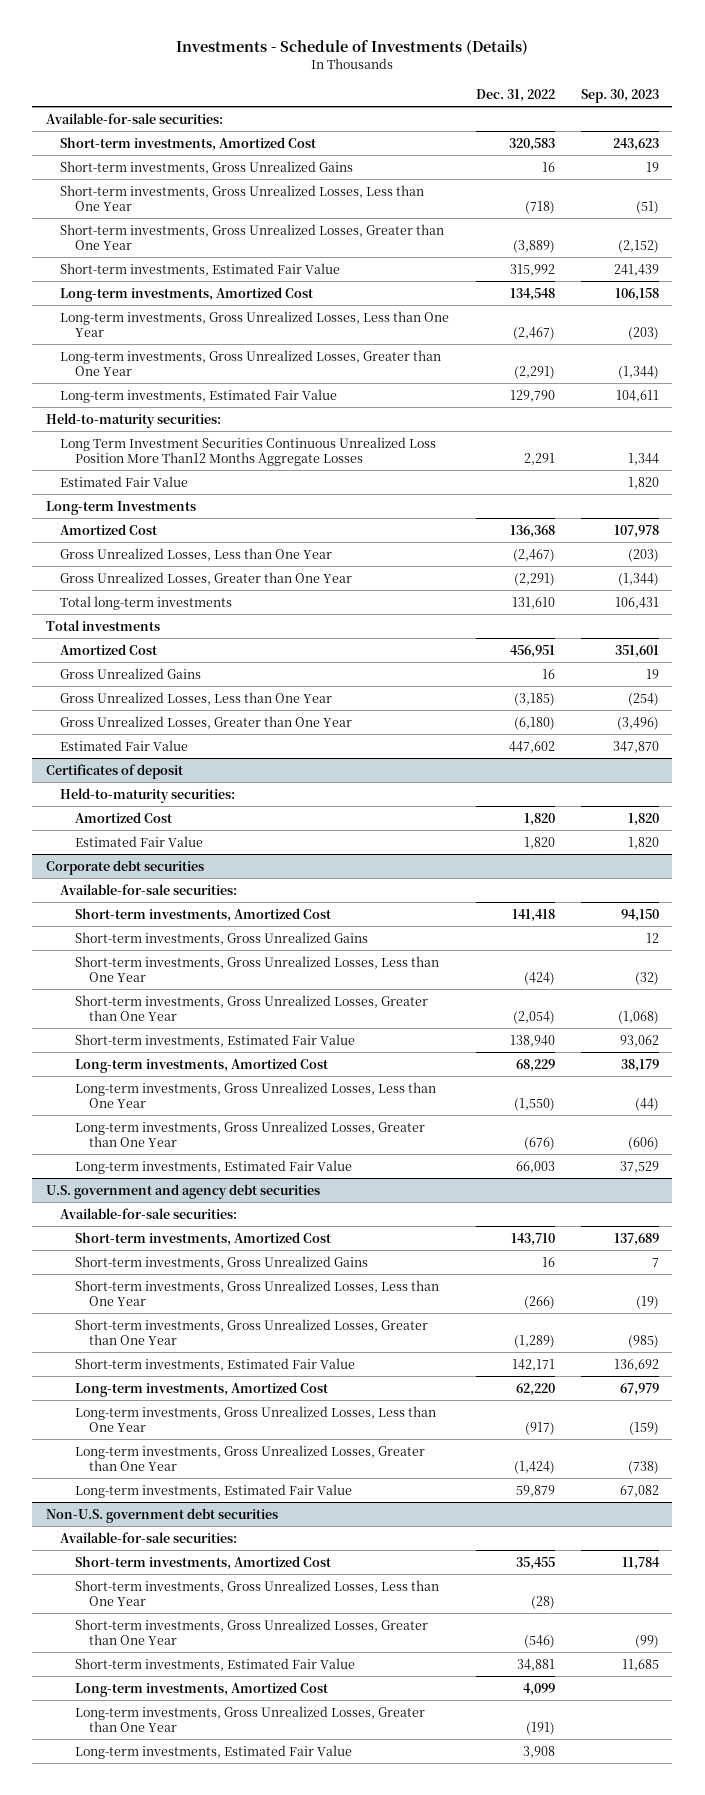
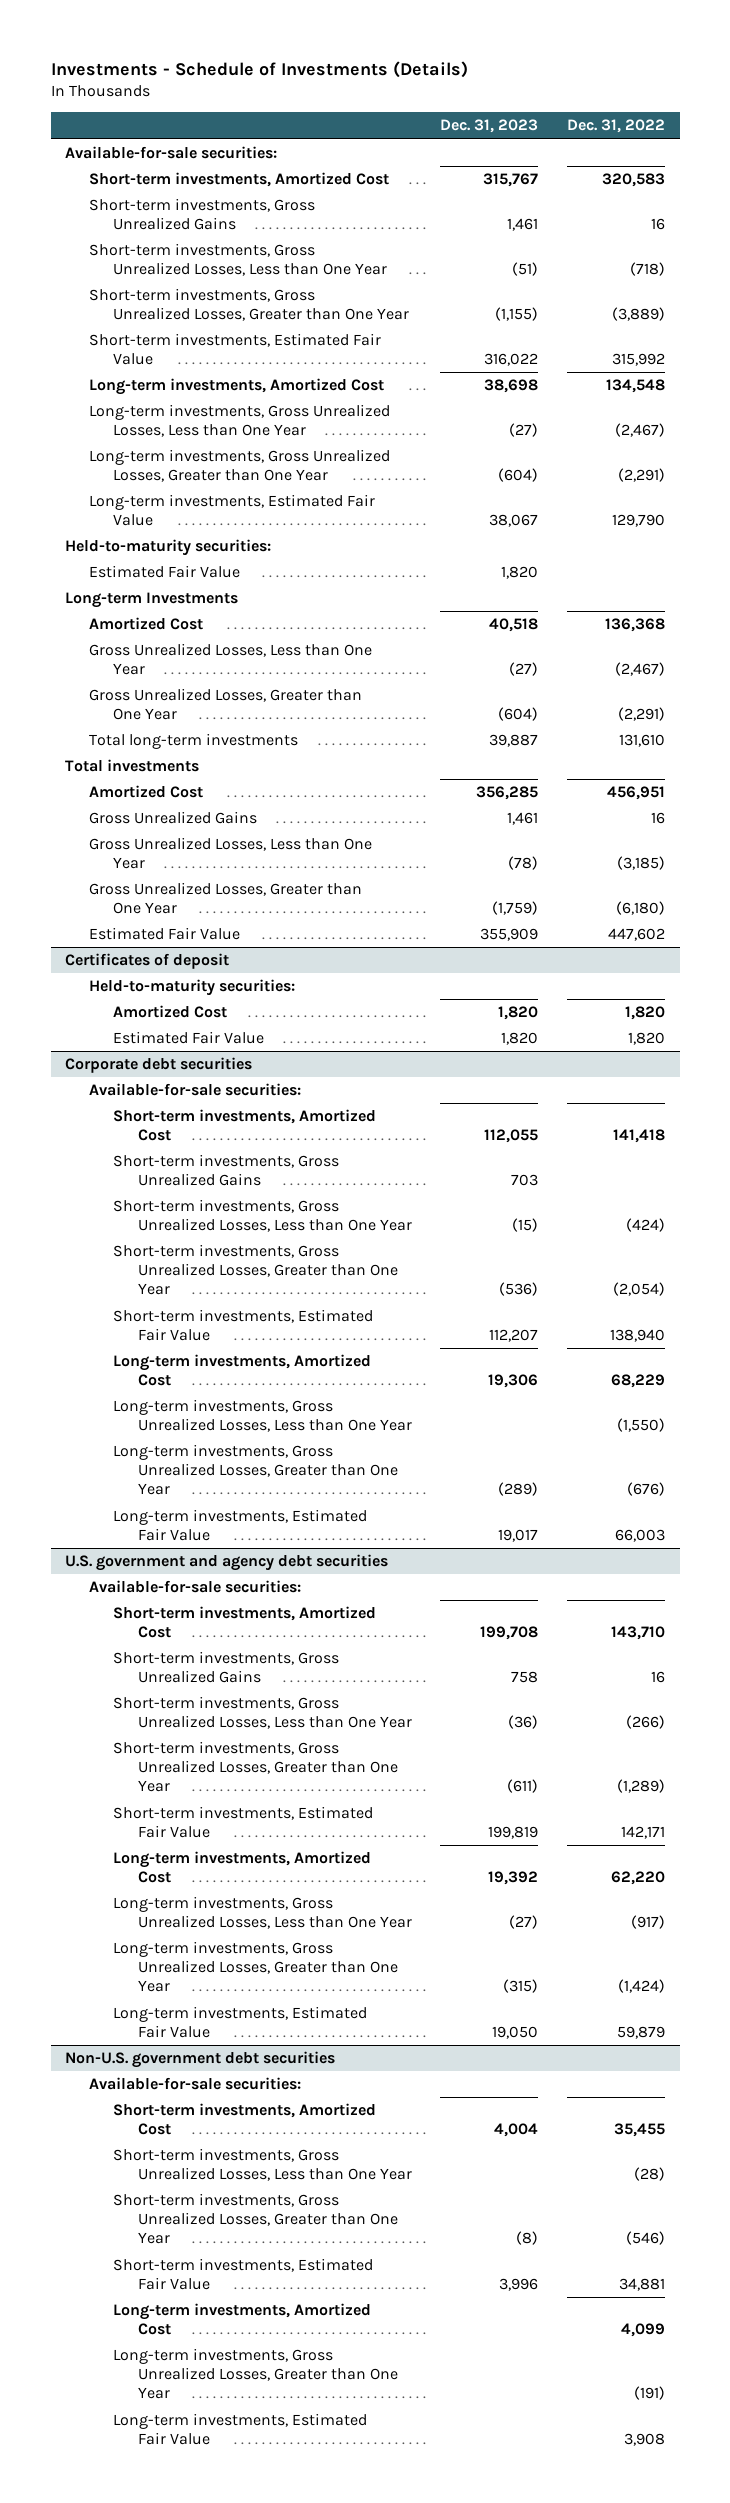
[581,88,660,103] Sep. 30, 2023 -> none
none -> [440,119,539,134] Dec. 31, 2023
[60,436,437,466] Long Term Investment Securities Continuous Unrealized Loss Position More Than12 Months Aggregate Losses -> none

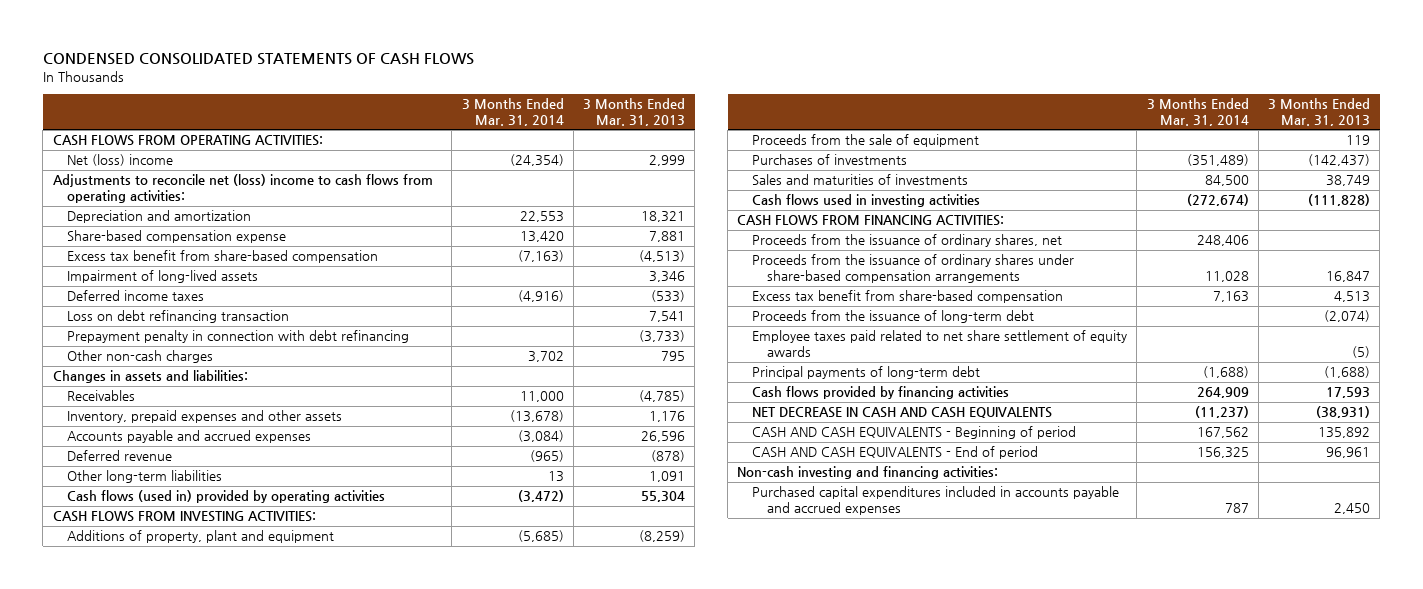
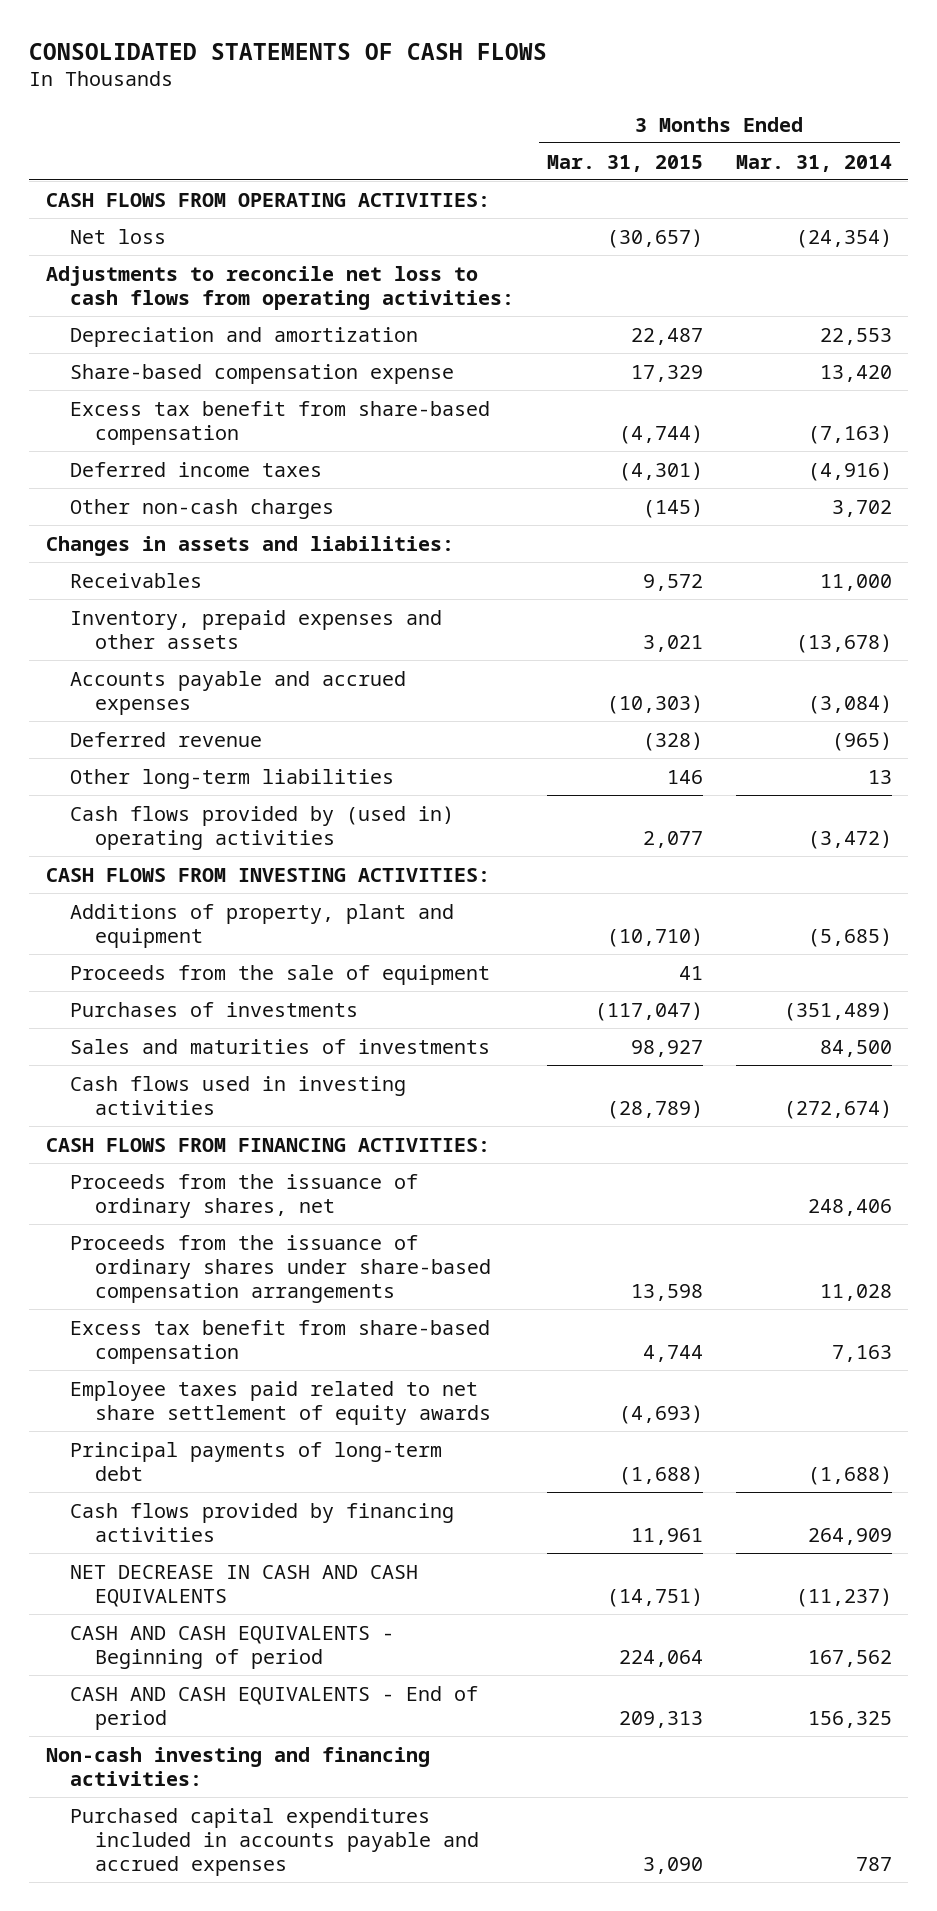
[42,53,474,66] CONDENSED CONSOLIDATED STATEMENTS OF CASH FLOWS -> [29,42,548,60] CONSOLIDATED STATEMENTS OF CASH FLOWS
[583,98,686,127] 3 Months Ended Mar. 31, 2013 -> none
none -> [546,154,703,172] Mar. 31, 2015
[67,154,174,167] Net (loss) income -> [70,228,167,244] Net loss
[52,174,433,204] Adjustments to reconcile net (loss) income to cash flows from operating activities: -> [45,265,515,310] Adjustments to reconcile net loss to cash flows from operating activities:
[67,270,259,284] Impairment of long-lived assets -> none
[67,310,290,324] Loss on debt refinancing transaction -> none
[67,330,410,344] Prepayment penalty in connection with debt refinancing -> none
[67,490,386,504] Cash flows (used in) provided by operating activities -> [70,805,455,850] Cash flows provided by (used in) operating activities
[752,310,1035,324] Proceeds from the issuance of long-term debt -> none

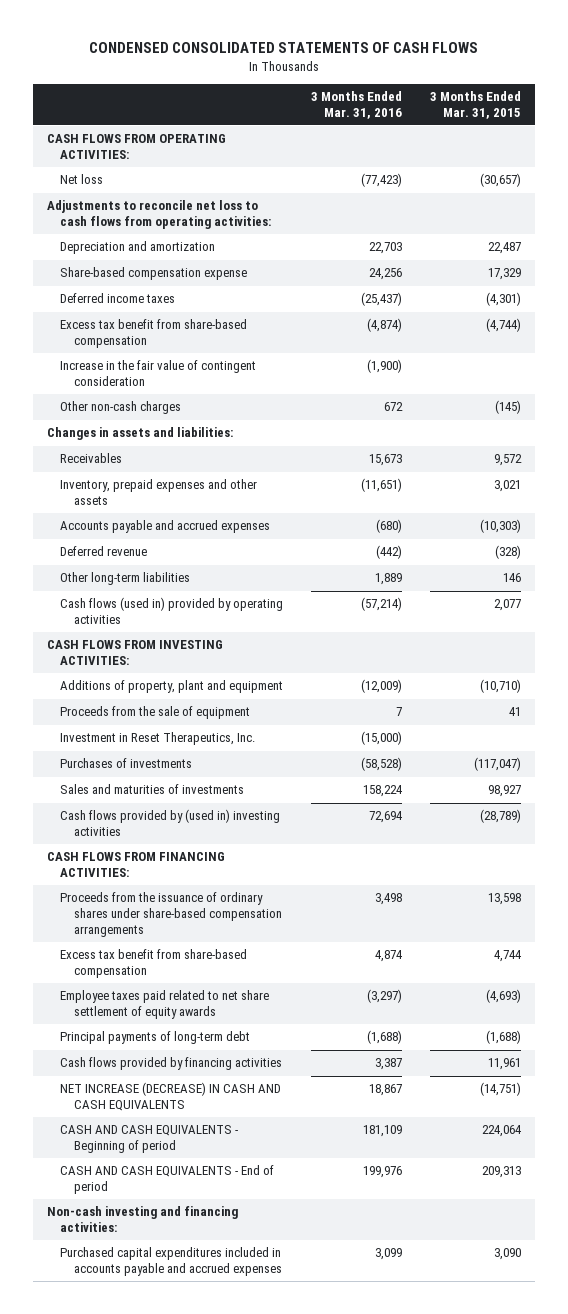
[29,42,548,60] CONSOLIDATED STATEMENTS OF CASH FLOWS -> [89,42,479,54] CONDENSED CONSOLIDATED STATEMENTS OF CASH FLOWS
[735,154,892,172] Mar. 31, 2014 -> none
none -> [311,90,403,119] 3 Months Ended Mar. 31, 2016
[70,400,491,445] Excess tax benefit from share-based compensation -> [60,319,248,349] Excess tax benefit from share-based compensation
none -> [60,360,257,387] Increase in the fair value of contingent consideration
[70,805,455,850] Cash flows provided by (used in) operating activities -> [60,597,284,625] Cash flows (used in) provided by operating activities
none -> [60,732,256,746] Investment in Reset Therapeutics, Inc.
[70,1075,407,1115] Cash flows used in investing activities -> [60,809,281,837] Cash flows provided by (used in) investing activities
[70,1173,419,1218] Proceeds from the issuance of ordinary shares, net -> none
[70,1564,419,1607] NET DECREASE IN CASH AND CASH EQUIVALENTS -> [60,1082,282,1112] NET INCREASE (DECREASE) IN CASH AND CASH EQUIVALENTS

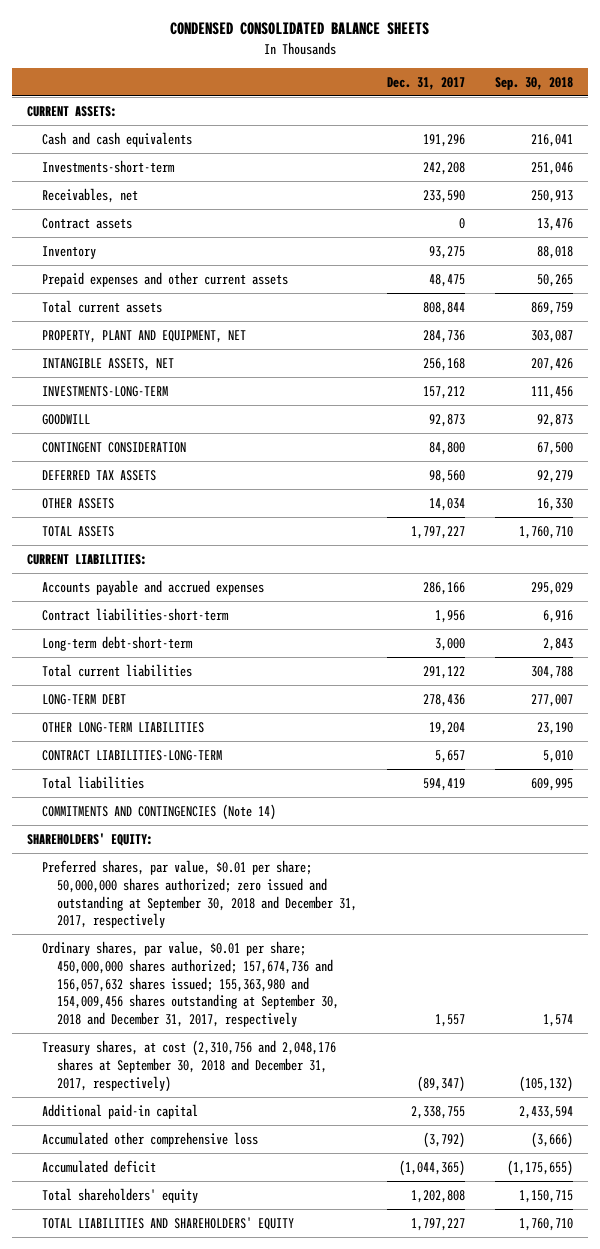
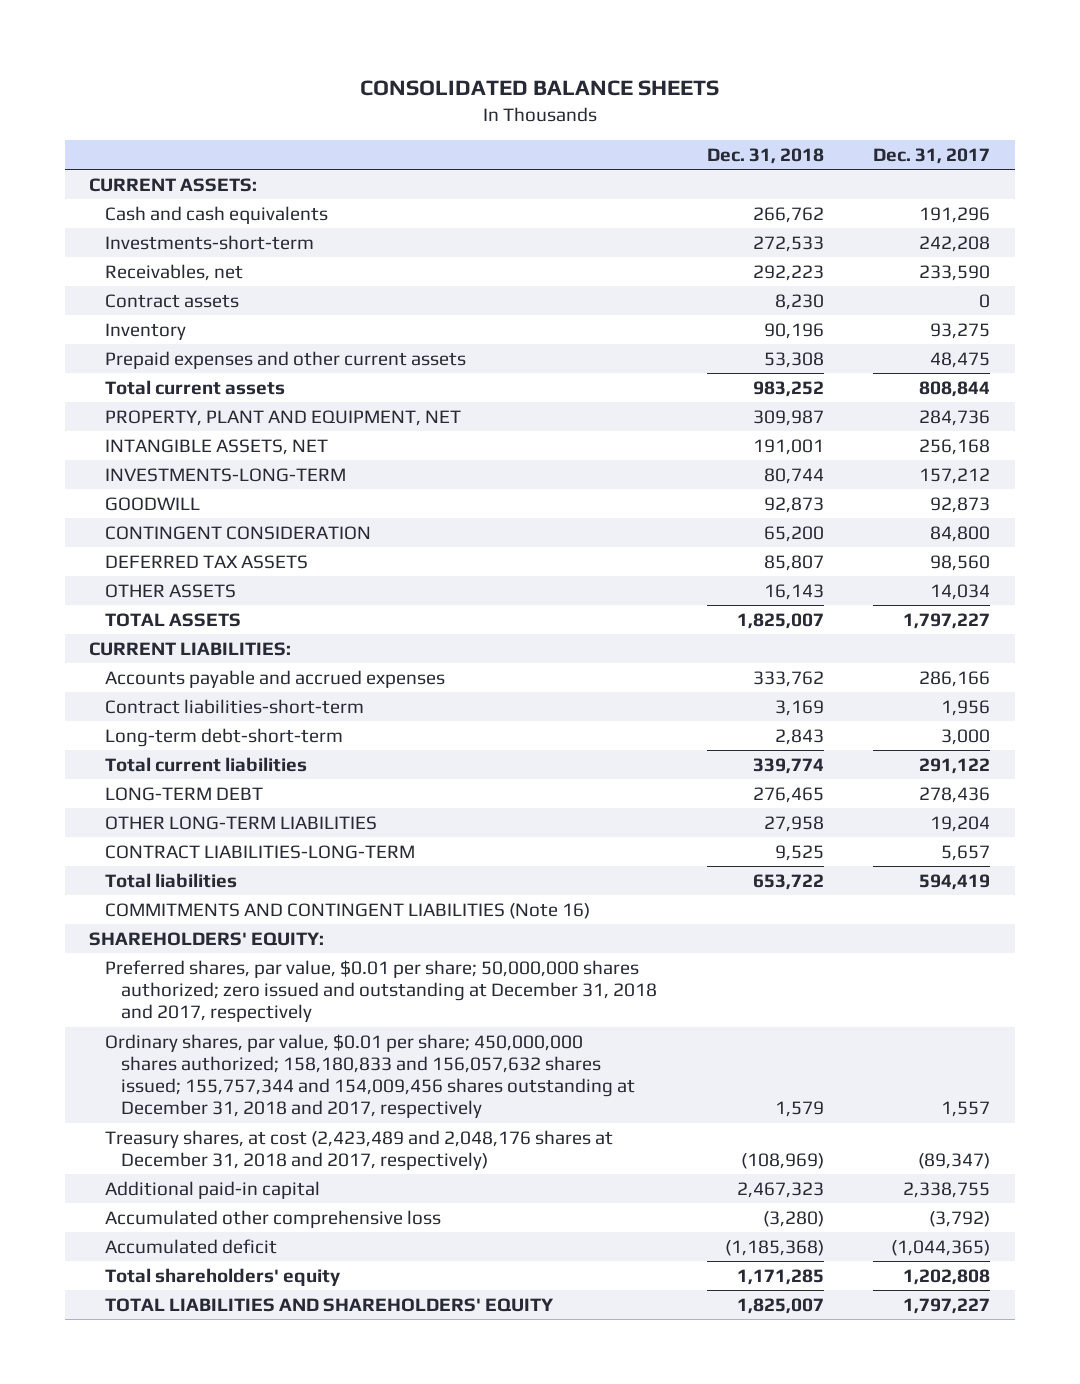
[170,22,430,36] CONDENSED CONSOLIDATED BALANCE SHEETS -> [359,79,719,96] CONSOLIDATED BALANCE SHEETS
[494,76,573,90] Sep. 30, 2018 -> none
none -> [706,147,824,164] Dec. 31, 2018
[42,803,277,820] COMMITMENTS AND CONTINGENCIES (Note 14) -> [105,902,591,919] COMMITMENTS AND CONTINGENT LIABILITIES (Note 16)
[42,859,358,929] Preferred shares, par value, $0.01 per share; 50,000,000 shares authorized; zero issued and outstanding at September 30, 2018 and December 31, 2017, respectively -> [105,959,658,1023] Preferred shares, par value, $0.01 per share; 50,000,000 shares authorized; zero issued and outstanding at December 31, 2018 and 2017, respectively
[42,940,340,1028] Ordinary shares, par value, $0.01 per share; 450,000,000 shares authorized; 157,674,736 and 156,057,632 shares issued; 155,363,980 and 154,009,456 shares outstanding at September 30, 2018 and December 31, 2017, respectively -> [105,1033,636,1119] Ordinary shares, par value, $0.01 per share; 450,000,000 shares authorized; 158,180,833 and 156,057,632 shares issued; 155,757,344 and 154,009,456 shares outstanding at December 31, 2018 and 2017, respectively
[42,1039,337,1092] Treasury shares, at cost (2,310,756 and 2,048,176 shares at September 30, 2018 and December 31, 2017, respectively) -> [105,1129,614,1171] Treasury shares, at cost (2,423,489 and 2,048,176 shares at December 31, 2018 and 2017, respectively)

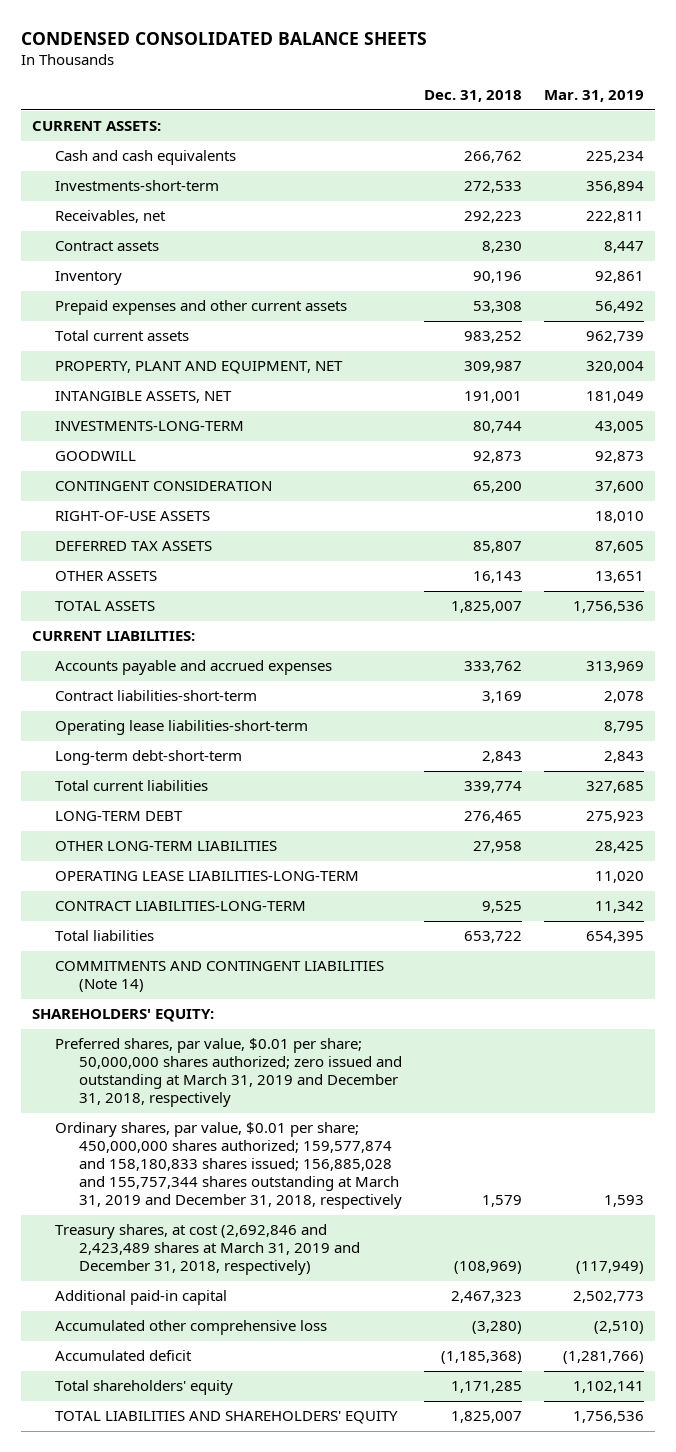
[359,79,719,96] CONSOLIDATED BALANCE SHEETS -> [21,31,428,45] CONDENSED CONSOLIDATED BALANCE SHEETS
[873,147,991,164] Dec. 31, 2017 -> none
none -> [543,90,644,103] Mar. 31, 2019
none -> [55,511,211,522] RIGHT-OF-USE ASSETS
none -> [55,720,309,736] Operating lease liabilities-short-term
none -> [55,871,360,882] OPERATING LEASE LIABILITIES-LONG-TERM
[105,902,591,919] COMMITMENTS AND CONTINGENT LIABILITIES (Note 16) -> [55,961,385,993] COMMITMENTS AND CONTINGENT LIABILITIES (Note 14)
[105,959,658,1023] Preferred shares, par value, $0.01 per share; 50,000,000 shares authorized; zero issued and outstanding at December 31, 2018 and 2017, respectively -> [55,1038,402,1108] Preferred shares, par value, $0.01 per share; 50,000,000 shares authorized; zero issued and outstanding at March 31, 2019 and December 31, 2018, respectively
[105,1033,636,1119] Ordinary shares, par value, $0.01 per share; 450,000,000 shares authorized; 158,180,833 and 156,057,632 shares issued; 155,757,344 and 154,009,456 shares outstanding at December 31, 2018 and 2017, respectively -> [55,1122,402,1210] Ordinary shares, par value, $0.01 per share; 450,000,000 shares authorized; 159,577,874 and 158,180,833 shares issued; 156,885,028 and 155,757,344 shares outstanding at March 31, 2019 and December 31, 2018, respectively
[105,1129,614,1171] Treasury shares, at cost (2,423,489 and 2,048,176 shares at December 31, 2018 and 2017, respectively) -> [55,1224,360,1276] Treasury shares, at cost (2,692,846 and 2,423,489 shares at March 31, 2019 and December 31, 2018, respectively)

